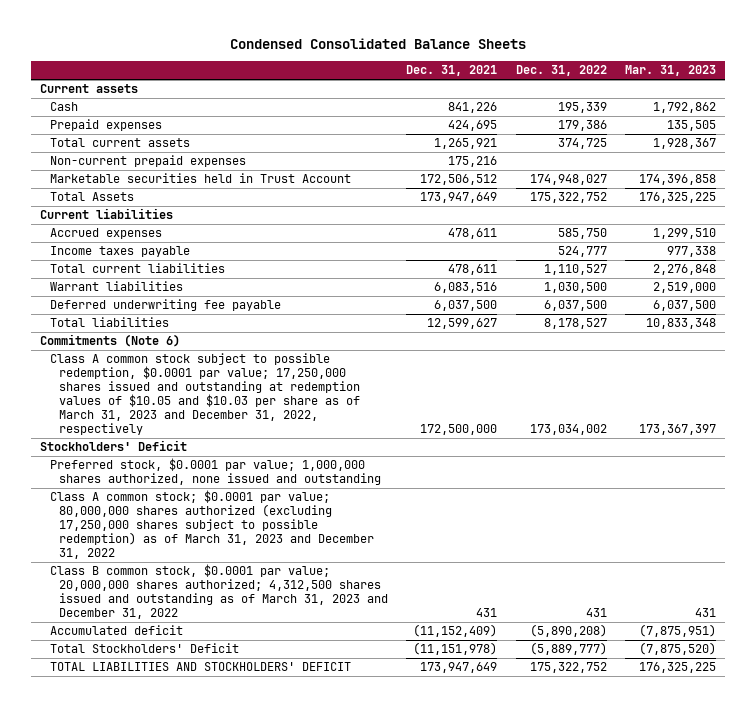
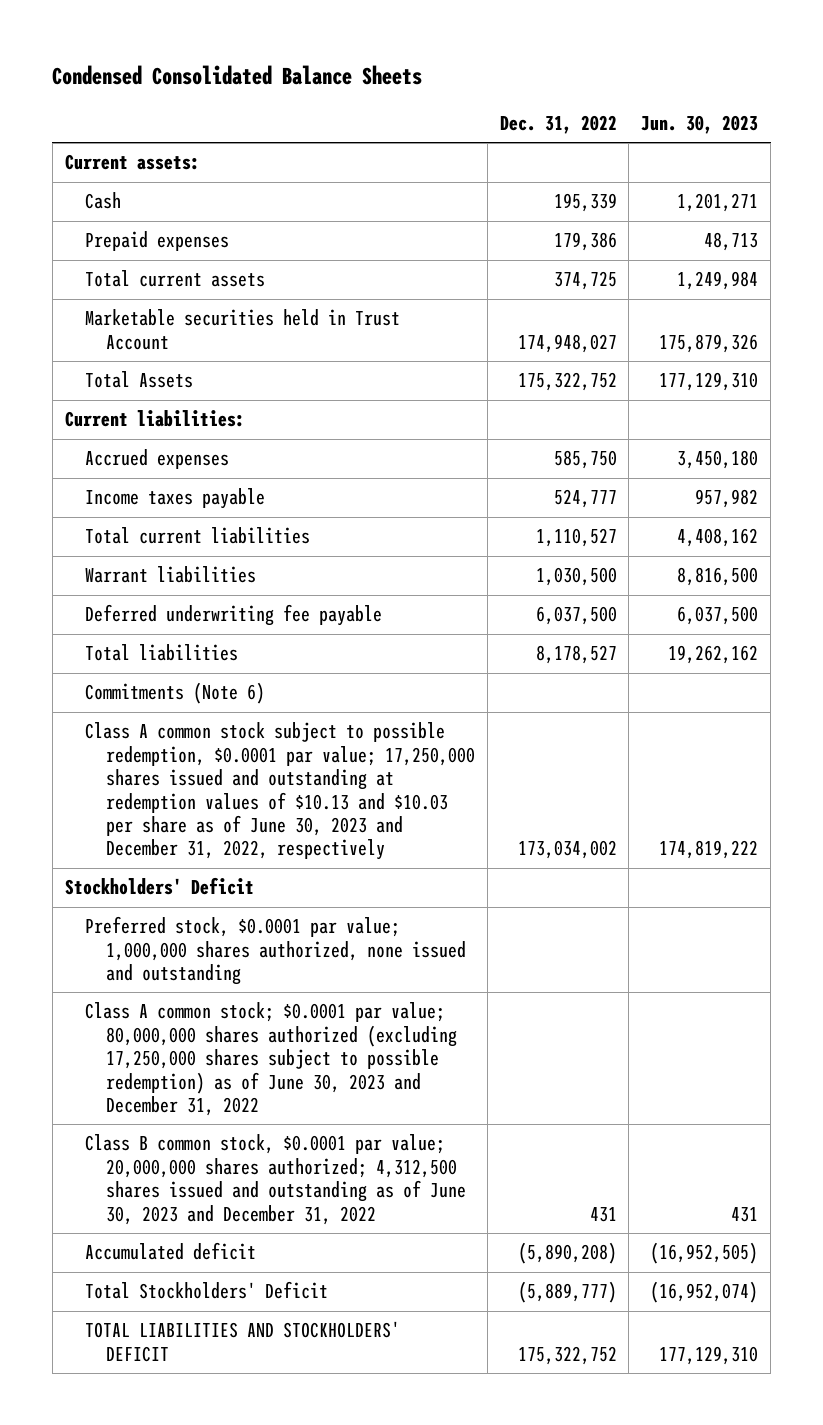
[406,65,498,77] Dec. 31, 2021 -> none
[624,65,716,77] Mar. 31, 2023 -> none
none -> [641,115,759,135] Jun. 30, 2023
[40,84,139,94] Current assets -> [64,154,200,171] Current assets:
[49,155,246,168] Non-current prepaid expenses -> none
[40,208,174,220] Current liabilities -> [64,410,245,428] Current liabilities:
[49,353,361,435] Class A common stock subject to possible redemption, $0.0001 par value; 17,250,000 shares issued and outstanding at redemption values of $10.05 and $10.03 per share as of March 31, 2023 and December 31, 2022, respectively -> [85,722,476,861] Class A common stock subject to possible redemption, $0.0001 par value; 17,250,000 shares issued and outstanding at redemption values of $10.13 and $10.03 per share as of June 30, 2023 and December 31, 2022, respectively
[49,490,375,559] Class A common stock; $0.0001 par value; 80,000,000 shares authorized (excluding 17,250,000 shares subject to possible redemption) as of March 31, 2023 and December 31, 2022 -> [85,1002,458,1116] Class A common stock; $0.0001 par value; 80,000,000 shares authorized (excluding 17,250,000 shares subject to possible redemption) as of June 30, 2023 and December 31, 2022
[49,564,389,620] Class B common stock, $0.0001 par value; 20,000,000 shares authorized; 4,312,500 shares issued and outstanding as of March 31, 2023 and December 31, 2022 -> [85,1134,467,1225] Class B common stock, $0.0001 par value; 20,000,000 shares authorized; 4,312,500 shares issued and outstanding as of June 30, 2023 and December 31, 2022

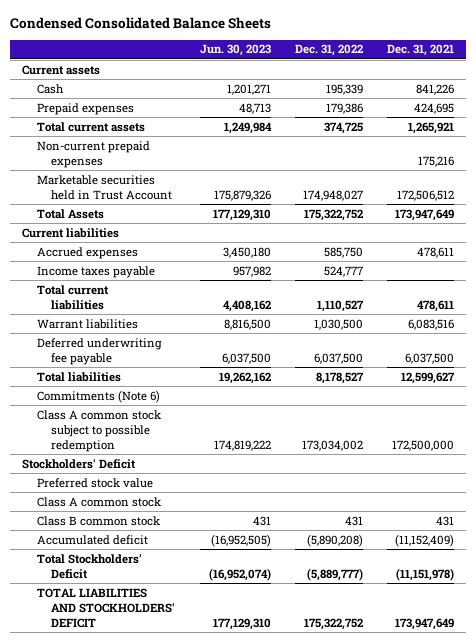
none -> [386,44,454,57] Dec. 31, 2021
[64,154,200,171] Current assets: -> [22,64,101,75] Current assets
none -> [36,140,150,168] Non-current prepaid expenses
[64,410,245,428] Current liabilities: -> [22,227,120,238] Current liabilities
[85,722,476,861] Class A common stock subject to possible redemption, $0.0001 par value; 17,250,000 shares issued and outstanding at redemption values of $10.13 and $10.03 per share as of June 30, 2023 and December 31, 2022, respectively -> [36,409,161,452] Class A common stock subject to possible redemption
[85,916,467,986] Preferred stock, $0.0001 par value; 1,000,000 shares authorized, none issued and outstanding -> [36,477,153,488] Preferred stock value
[85,1002,458,1116] Class A common stock; $0.0001 par value; 80,000,000 shares authorized (excluding 17,250,000 shares subject to possible redemption) as of June 30, 2023 and December 31, 2022 -> [36,496,161,507] Class A common stock
[85,1134,467,1225] Class B common stock, $0.0001 par value; 20,000,000 shares authorized; 4,312,500 shares issued and outstanding as of June 30, 2023 and December 31, 2022 -> [36,515,160,526] Class B common stock

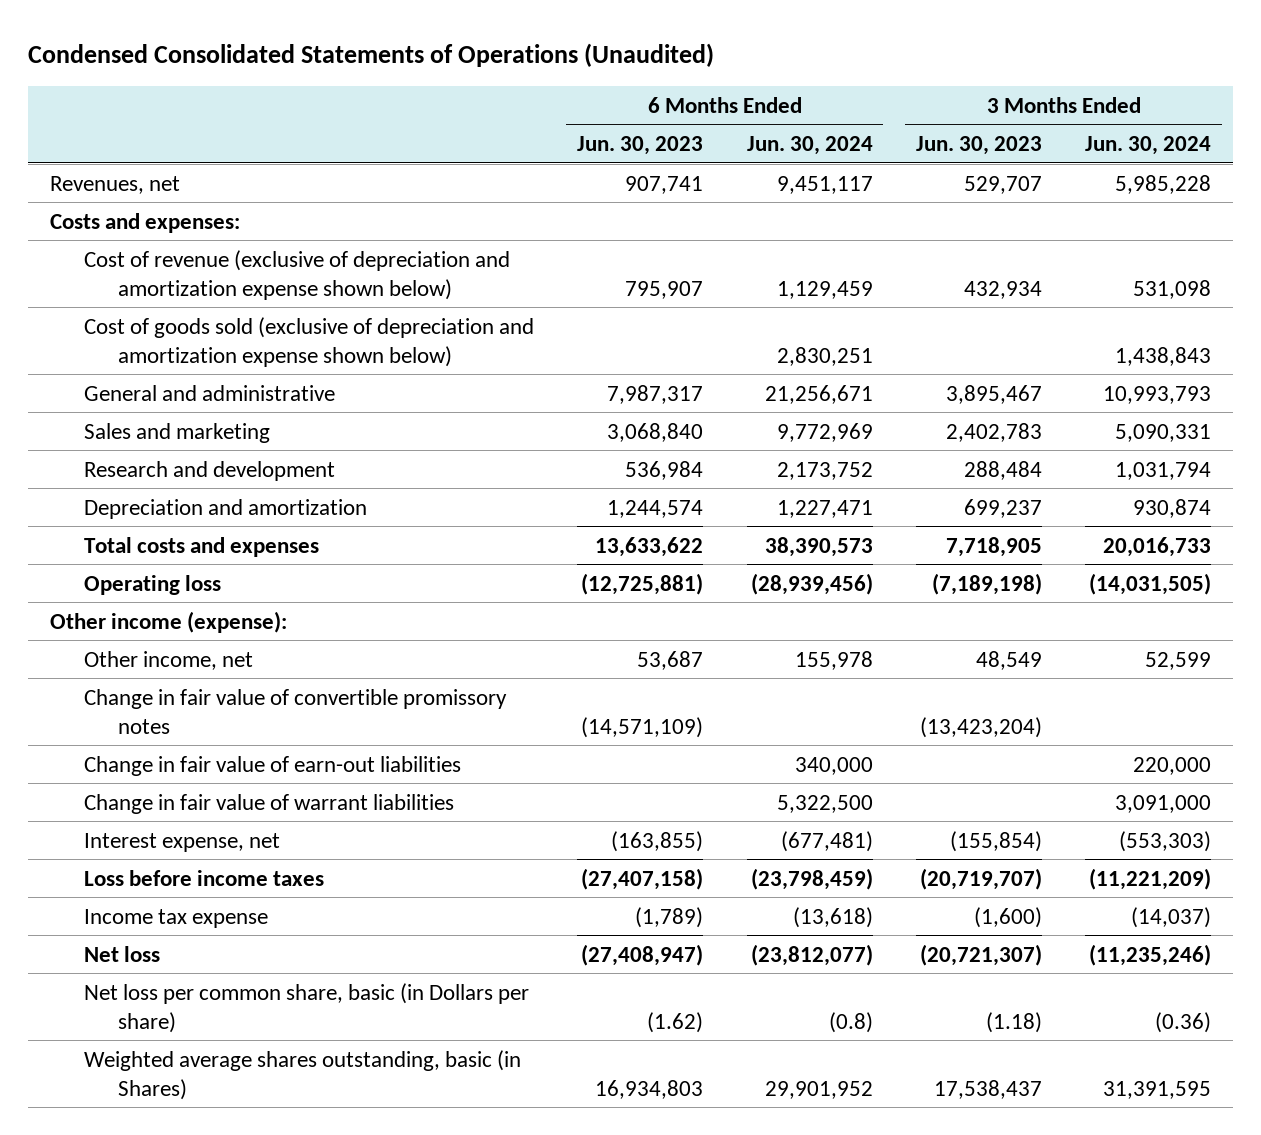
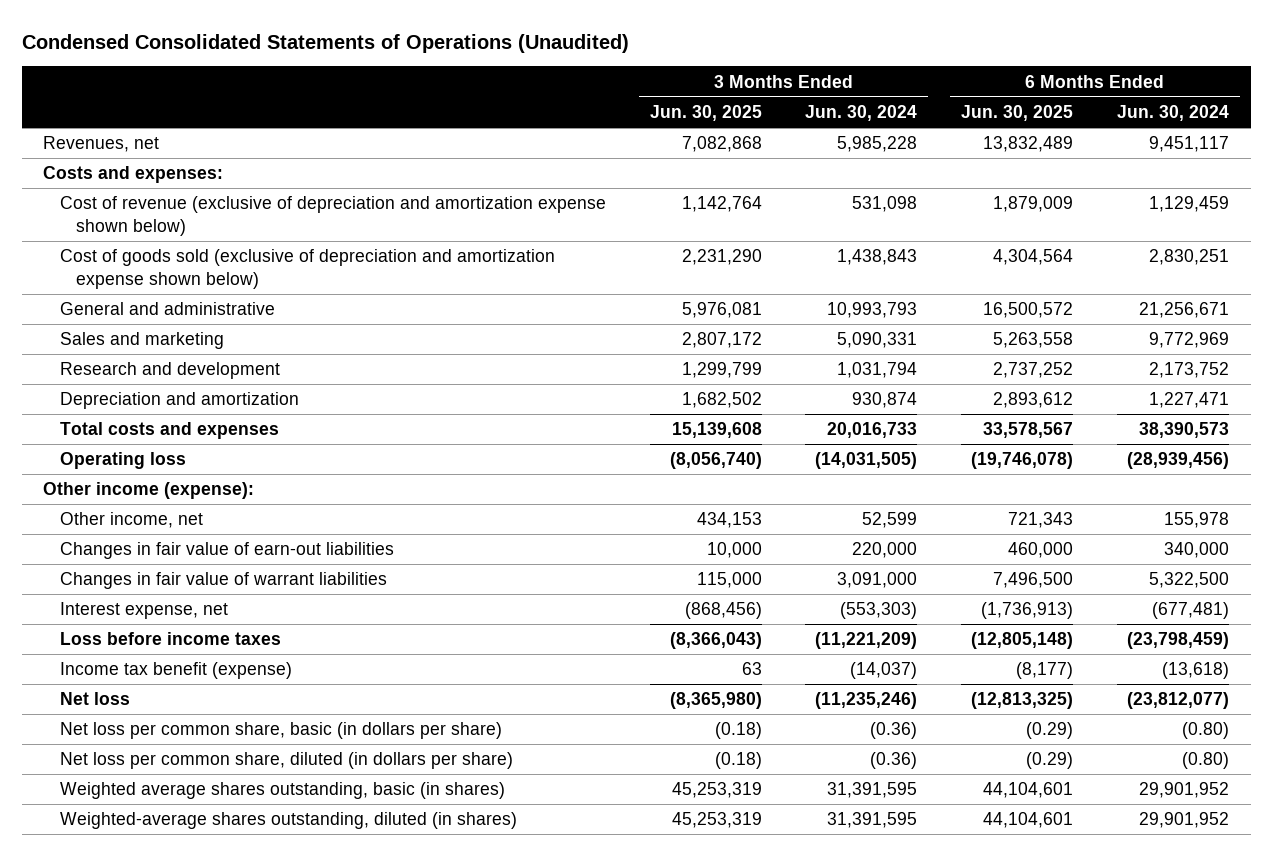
[577,135,704,155] Jun. 30, 2023 -> none
[915,135,1042,155] Jun. 30, 2023 -> none
none -> [649,105,762,122] Jun. 30, 2025
none -> [961,105,1074,122] Jun. 30, 2025
[83,688,507,734] Change in fair value of convertible promissory notes -> none
[83,755,461,776] Change in fair value of earn-out liabilities -> [59,542,394,560] Changes in fair value of earn-out liabilities
[83,793,454,814] Change in fair value of warrant liabilities -> [59,572,387,590] Changes in fair value of warrant liabilities
[83,908,268,928] Income tax expense -> [59,662,292,680] Income tax benefit (expense)
[83,982,529,1033] Net loss per common share, basic (in Dollars per share) -> [59,722,502,740] Net loss per common share, basic (in dollars per share)
[828,1011,873,1033] (0.8) -> [1181,722,1229,740] (0.80)
none -> [59,752,513,770] Net loss per common share, diluted (in dollars per share)
[83,1049,521,1100] Weighted average shares outstanding, basic (in Shares) -> [59,782,505,800] Weighted average shares outstanding, basic (in shares)
none -> [59,812,517,830] Weighted-average shares outstanding, diluted (in shares)

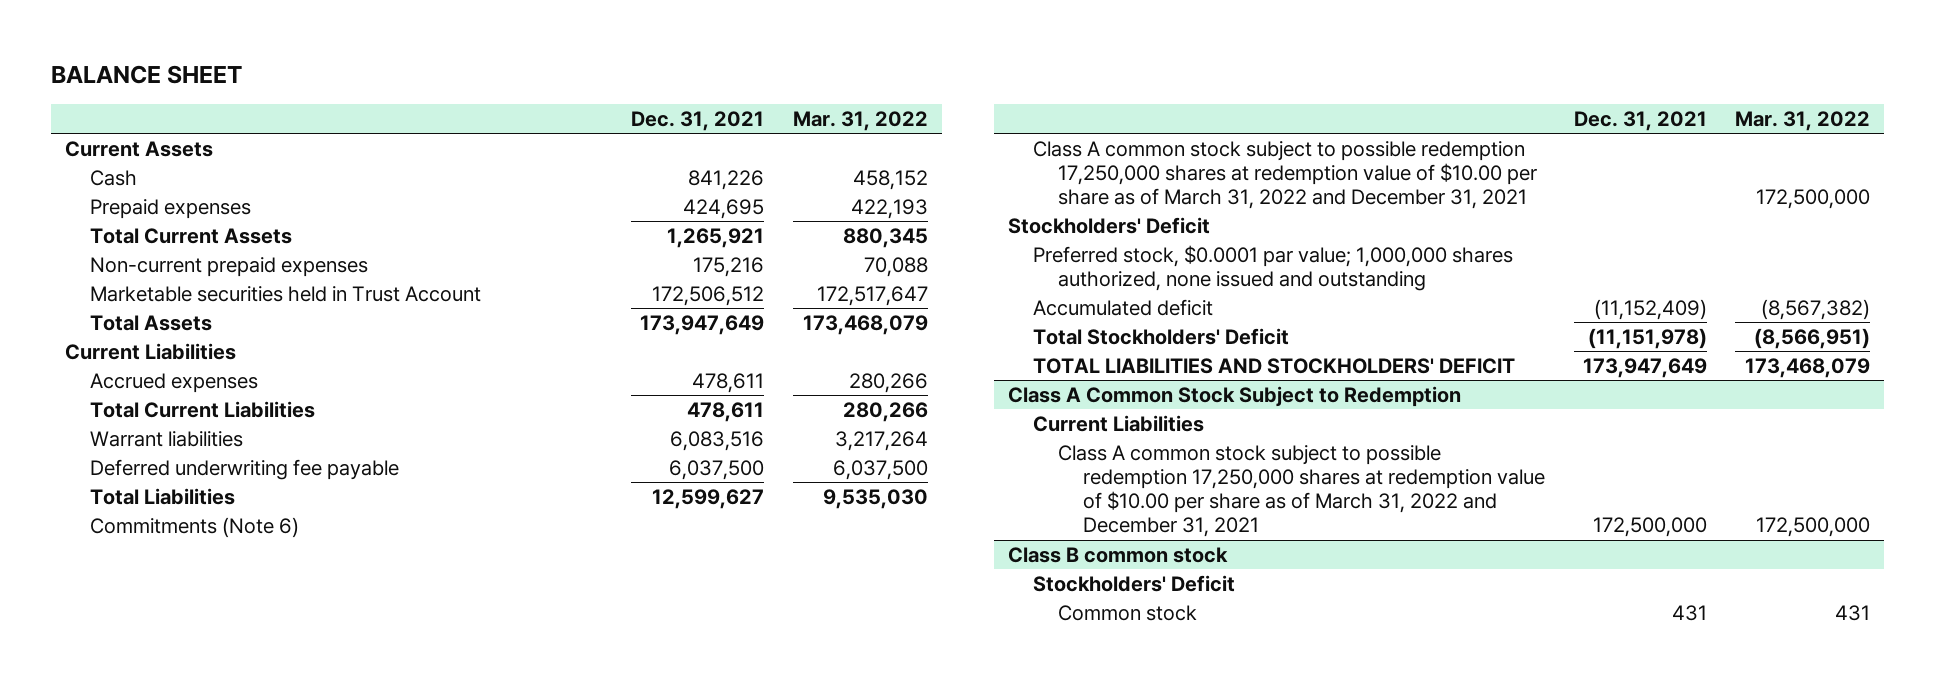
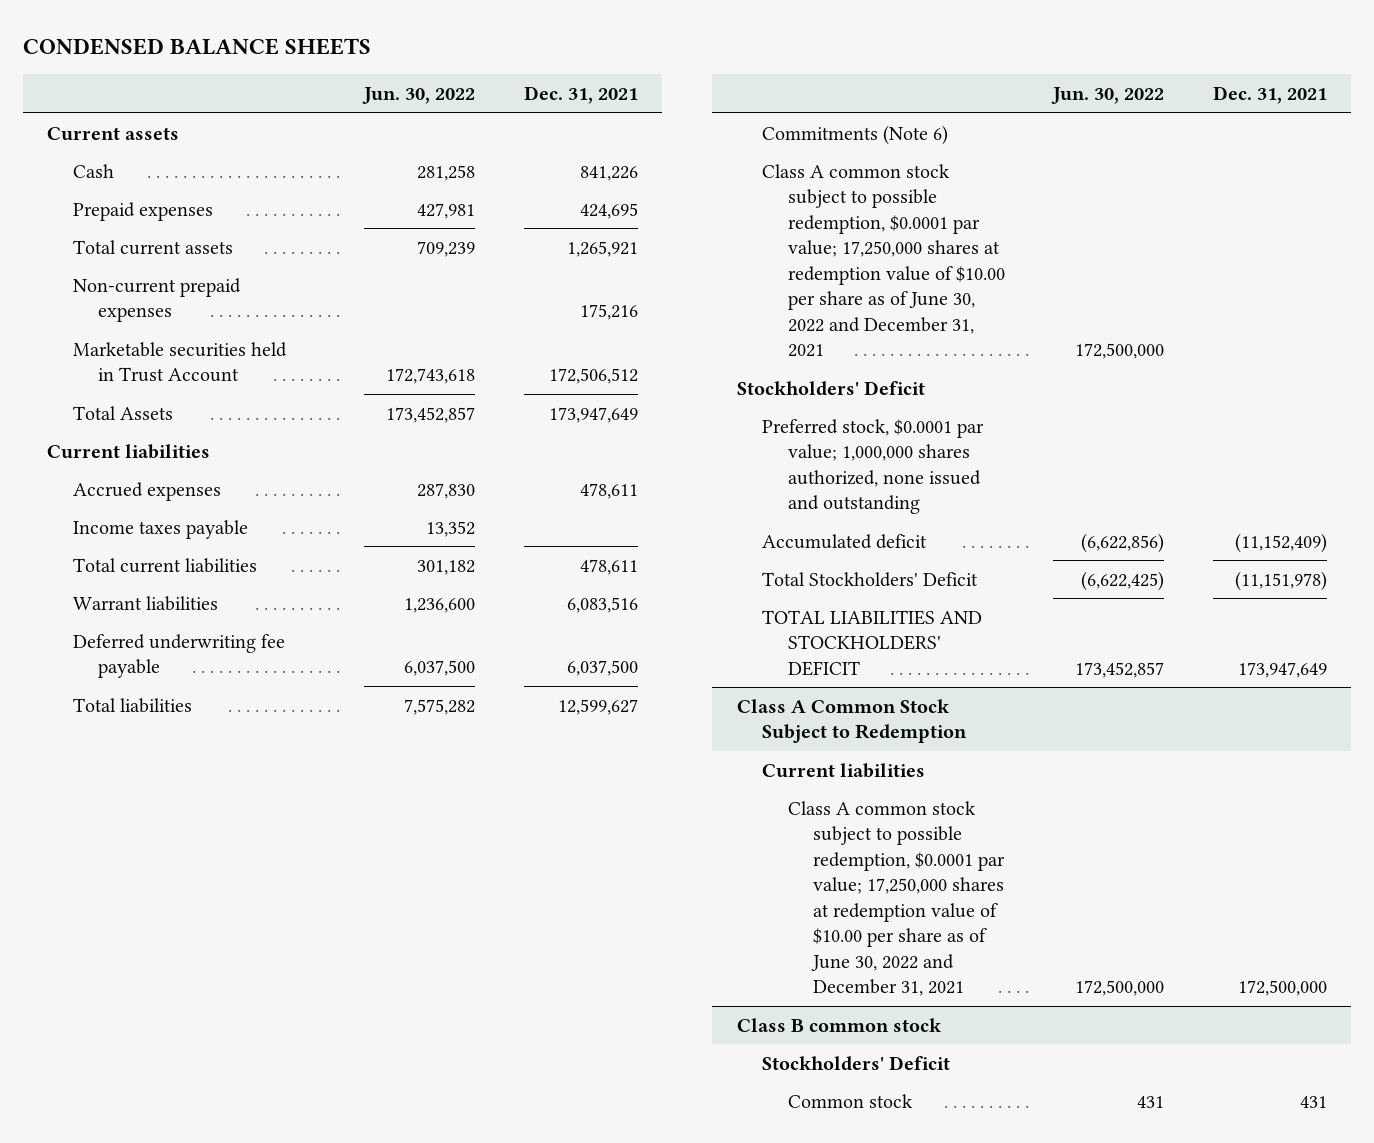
[51,65,243,85] BALANCE SHEET -> [22,38,371,56] CONDENSED BALANCE SHEETS
[792,110,928,131] Mar. 31, 2022 -> none
none -> [361,87,475,105] Jun. 30, 2022
[65,140,214,157] Current Assets -> [47,126,180,141] Current assets
[90,227,293,244] Total Current Assets -> [72,239,233,255] Total current assets
[65,342,237,360] Current Liabilities -> [47,443,211,459] Current liabilities
none -> [72,519,248,539] Income taxes payable
[90,400,316,418] Total Current Liabilities -> [72,557,257,573] Total current liabilities
[90,487,236,505] Total Liabilities -> [72,697,192,713] Total liabilities
[1033,140,1538,210] Class A common stock subject to possible redemption 17,250,000 shares at redemption value of $10.00 per share as of March 31, 2022 and December 31, 2021 -> [762,163,1005,358] Class A common stock subject to possible redemption, $0.0001 par value; 17,250,000 shares at redemption value of $10.00 per share as of June 30, 2022 and December 31, 2021
[1033,414,1205,432] Current Liabilities -> [762,762,926,778] Current liabilities
[1058,444,1546,538] Class A common stock subject to possible redemption 17,250,000 shares at redemption value of $10.00 per share as of March 31, 2022 and December 31, 2021 -> [787,800,1006,997] Class A common stock subject to possible redemption, $0.0001 par value; 17,250,000 shares at redemption value of $10.00 per share as of June 30, 2022 and December 31, 2021

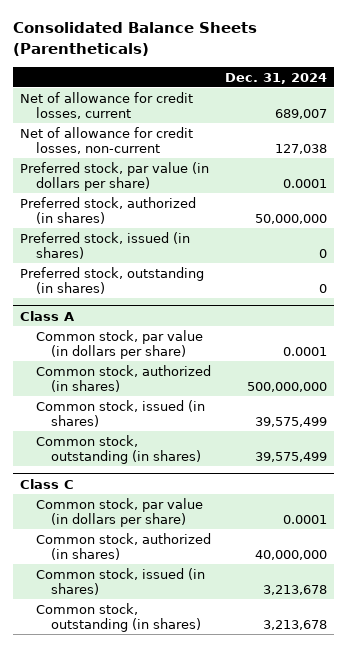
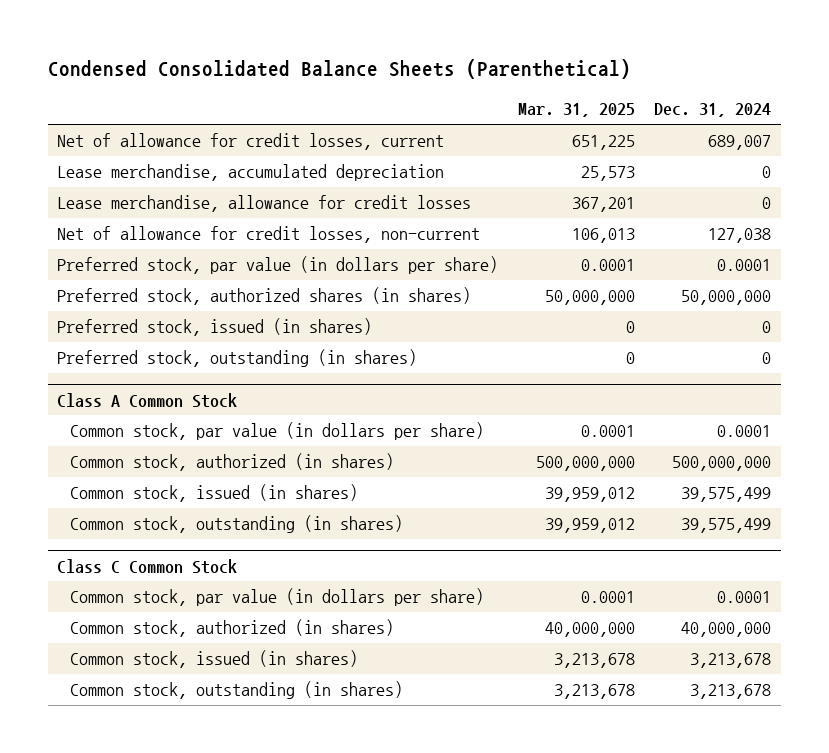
[13,22,258,56] Consolidated Balance Sheets (Parentheticals) -> [47,59,631,80] Condensed Consolidated Balance Sheets (Parenthetical)
none -> [517,103,635,118] Mar. 31, 2025
none -> [57,164,445,182] Lease merchandise, accumulated depreciation
none -> [57,195,472,213] Lease merchandise, allowance for credit losses
[20,196,197,225] Preferred stock, authorized (in shares) -> [57,287,472,306] Preferred stock, authorized shares (in shares)
[20,310,75,321] Class A -> [57,392,238,408] Class A Common Stock
[20,478,75,489] Class C -> [57,558,238,574] Class C Common Stock

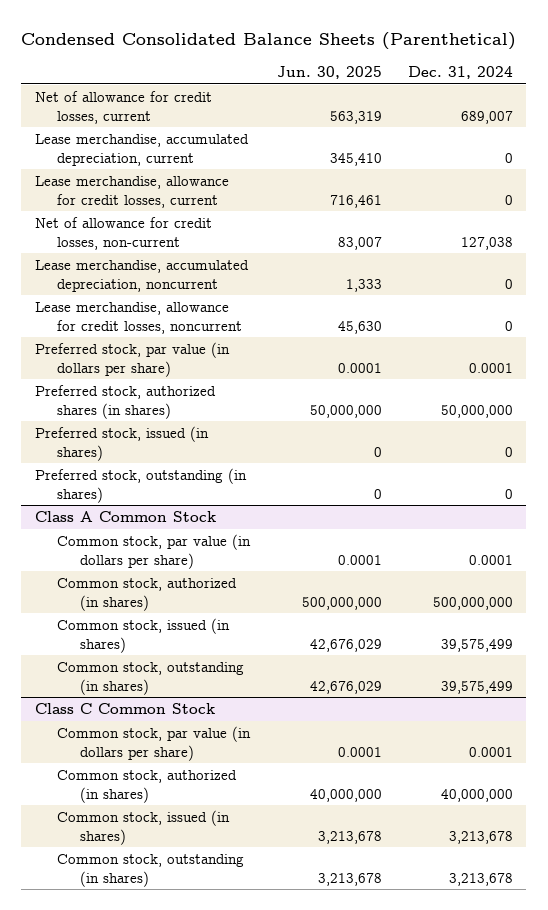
[517,103,635,118] Mar. 31, 2025 -> none
none -> [276,65,382,79] Jun. 30, 2025
[57,164,445,182] Lease merchandise, accumulated depreciation -> [34,134,249,166] Lease merchandise, accumulated depreciation, current
[57,195,472,213] Lease merchandise, allowance for credit losses -> [34,176,229,208] Lease merchandise, allowance for credit losses, current
none -> [34,260,249,292] Lease merchandise, accumulated depreciation, noncurrent
none -> [34,302,243,334] Lease merchandise, allowance for credit losses, noncurrent

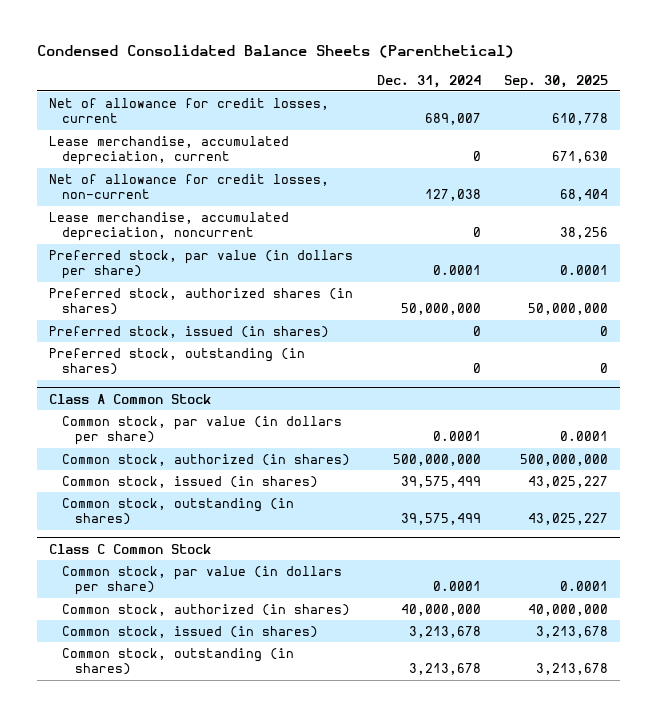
[276,65,382,79] Jun. 30, 2025 -> none
none -> [504,74,609,89] Sep. 30, 2025
[34,176,229,208] Lease merchandise, allowance for credit losses, current -> none
[34,302,243,334] Lease merchandise, allowance for credit losses, noncurrent -> none

